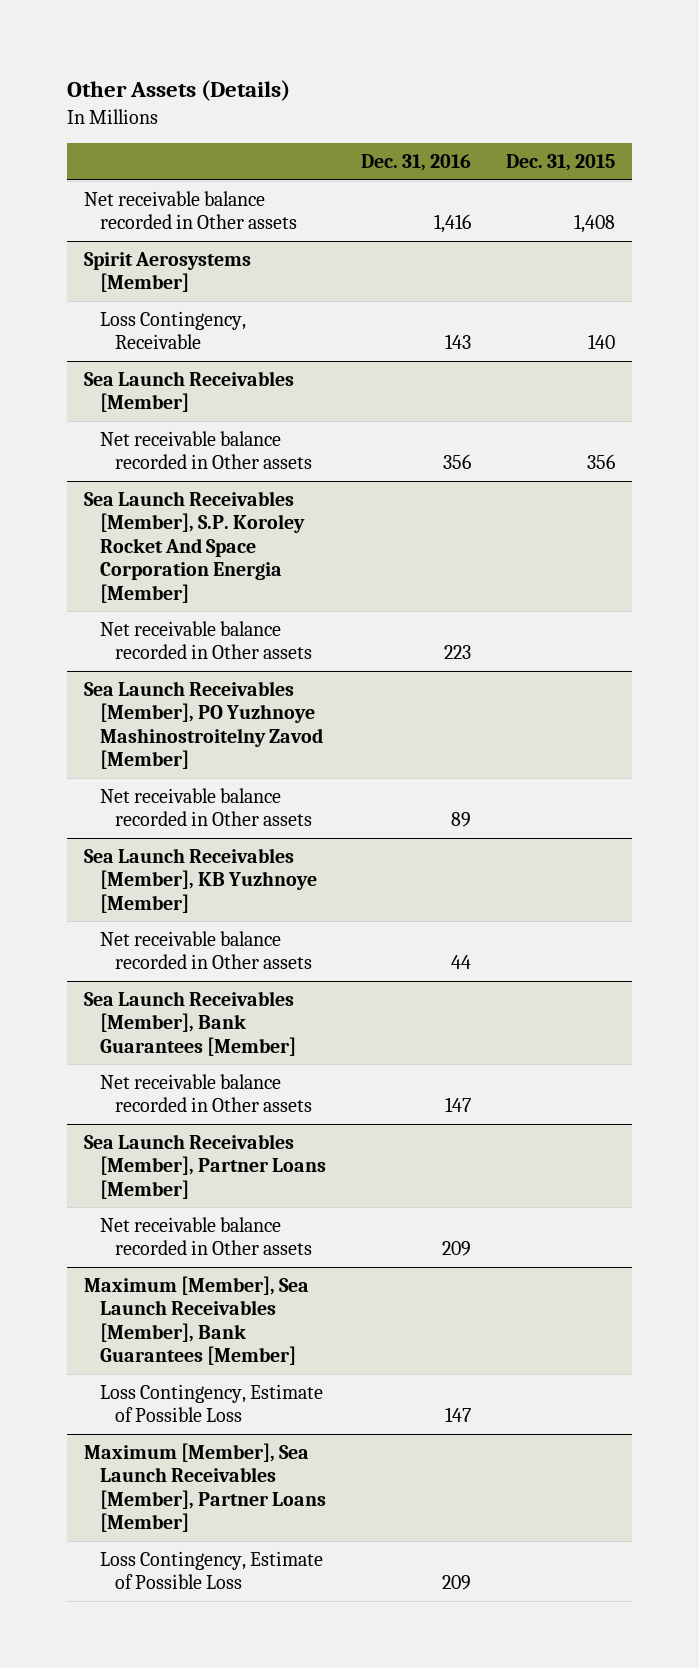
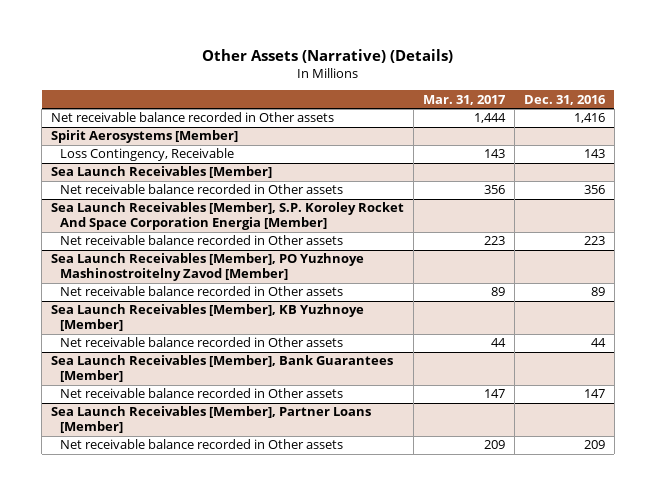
[66,80,290,102] Other Assets (Details) -> [201,48,453,63] Other Assets (Narrative) (Details)
[505,154,615,172] Dec. 31, 2015 -> none
none -> [422,94,506,105] Mar. 31, 2017
[84,1275,310,1366] Maximum [Member], Sea Launch Receivables [Member], Bank Guarantees [Member] -> none
[99,1383,323,1423] Loss Contingency, Estimate of Possible Loss -> none
[84,1442,326,1533] Maximum [Member], Sea Launch Receivables [Member], Partner Loans [Member] -> none
[99,1550,323,1590] Loss Contingency, Estimate of Possible Loss -> none

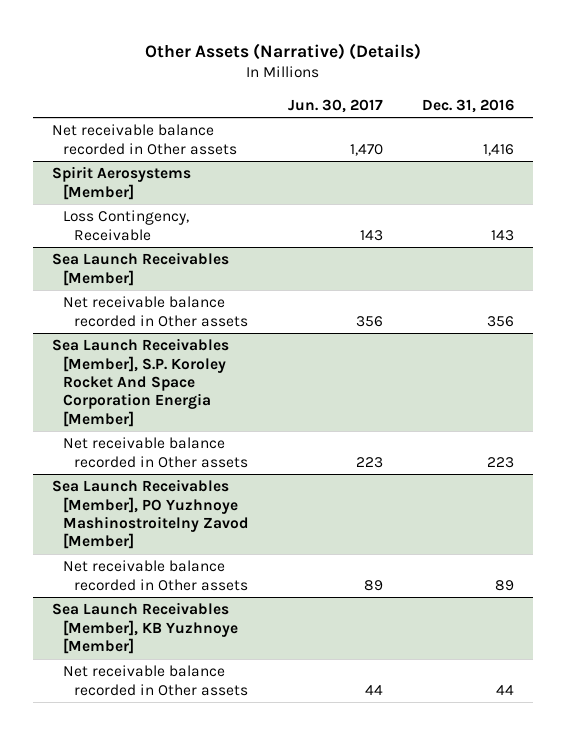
[422,94,506,105] Mar. 31, 2017 -> none
none -> [288,98,384,113] Jun. 30, 2017
[50,355,393,383] Sea Launch Receivables [Member], Bank Guarantees [Member] -> none
[59,388,343,399] Net receivable balance recorded in Other assets -> none
[50,406,371,434] Sea Launch Receivables [Member], Partner Loans [Member] -> none
[59,439,343,450] Net receivable balance recorded in Other assets -> none

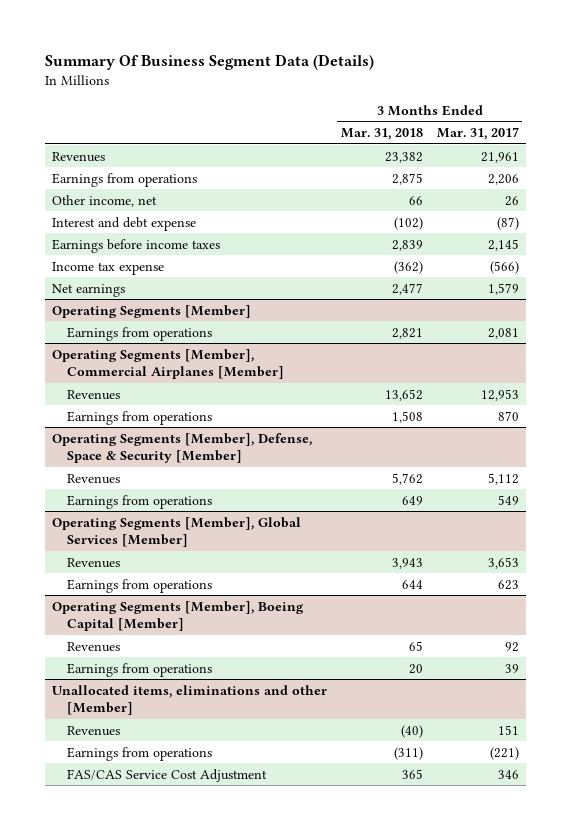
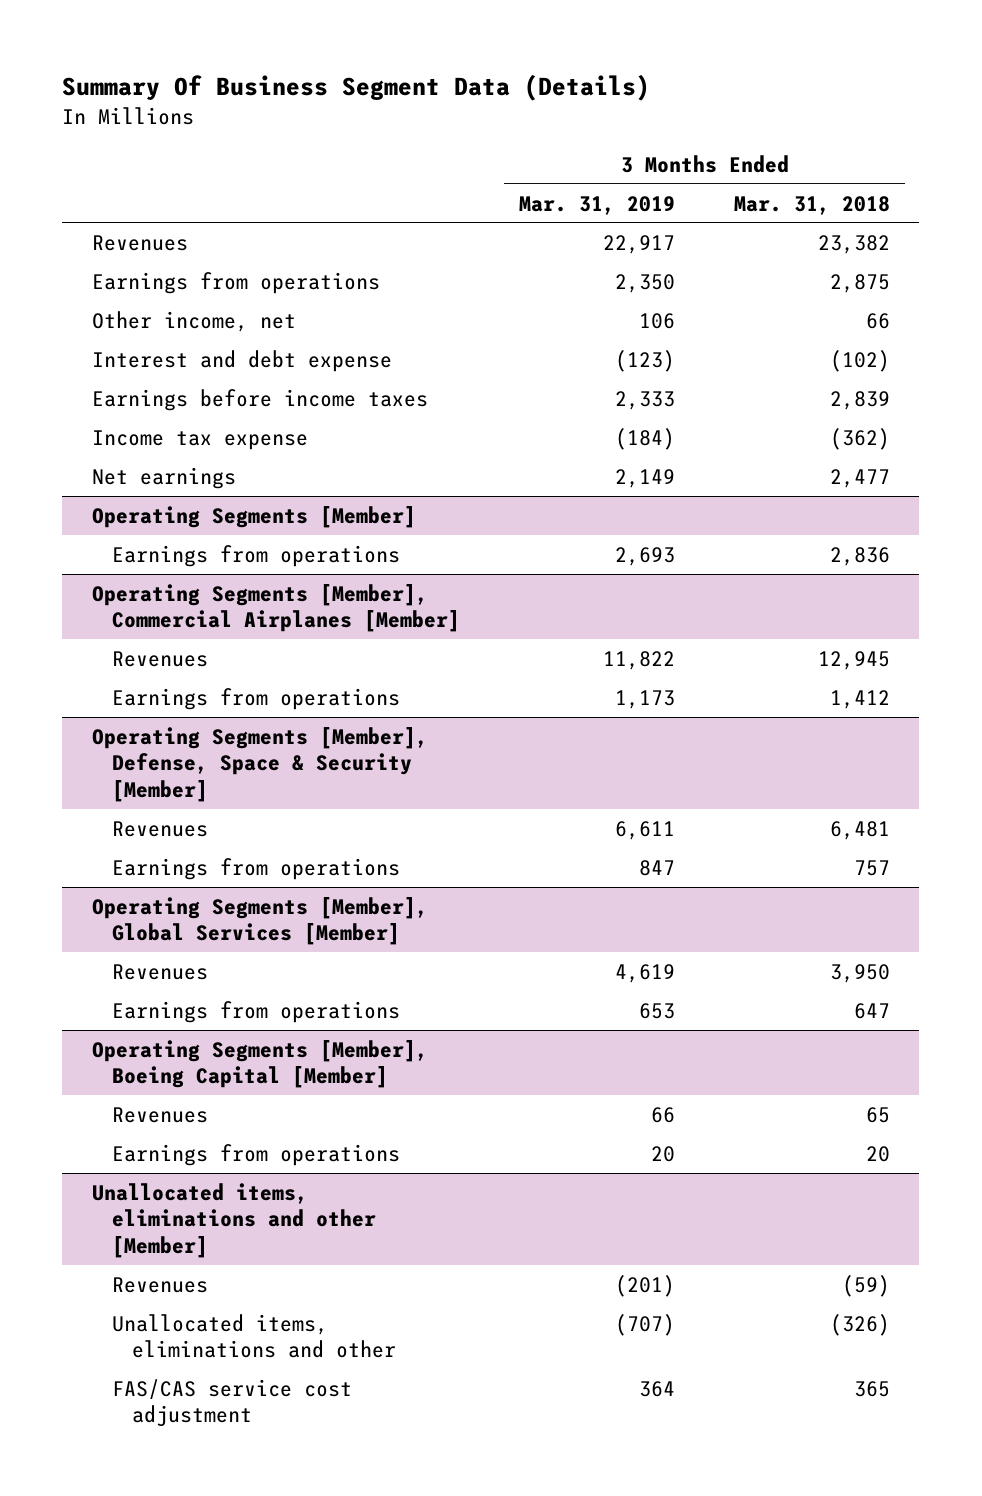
[436,126,519,140] Mar. 31, 2017 -> none
none -> [519,195,676,215] Mar. 31, 2019
[391,327,423,339] 2,821 -> [829,546,890,566] 2,836
[384,388,423,401] 13,652 -> [817,650,890,670] 12,945
[391,410,423,423] 1,508 -> [829,689,890,709] 1,412
[391,472,423,485] 5,762 -> [829,820,890,840] 6,481
[401,495,423,505] 649 -> [853,859,890,876] 757
[391,557,423,569] 3,943 -> [829,963,890,983] 3,950
[401,579,423,589] 644 -> [853,1002,890,1019] 647
[66,746,212,761] Earnings from operations -> none
[400,724,423,738] (40) -> [841,1274,890,1297] (59)
none -> [112,1313,397,1359] Unallocated items, eliminations and other
[66,768,267,782] FAS/CAS Service Cost Adjustment -> [112,1378,353,1428] FAS/CAS service cost adjustment

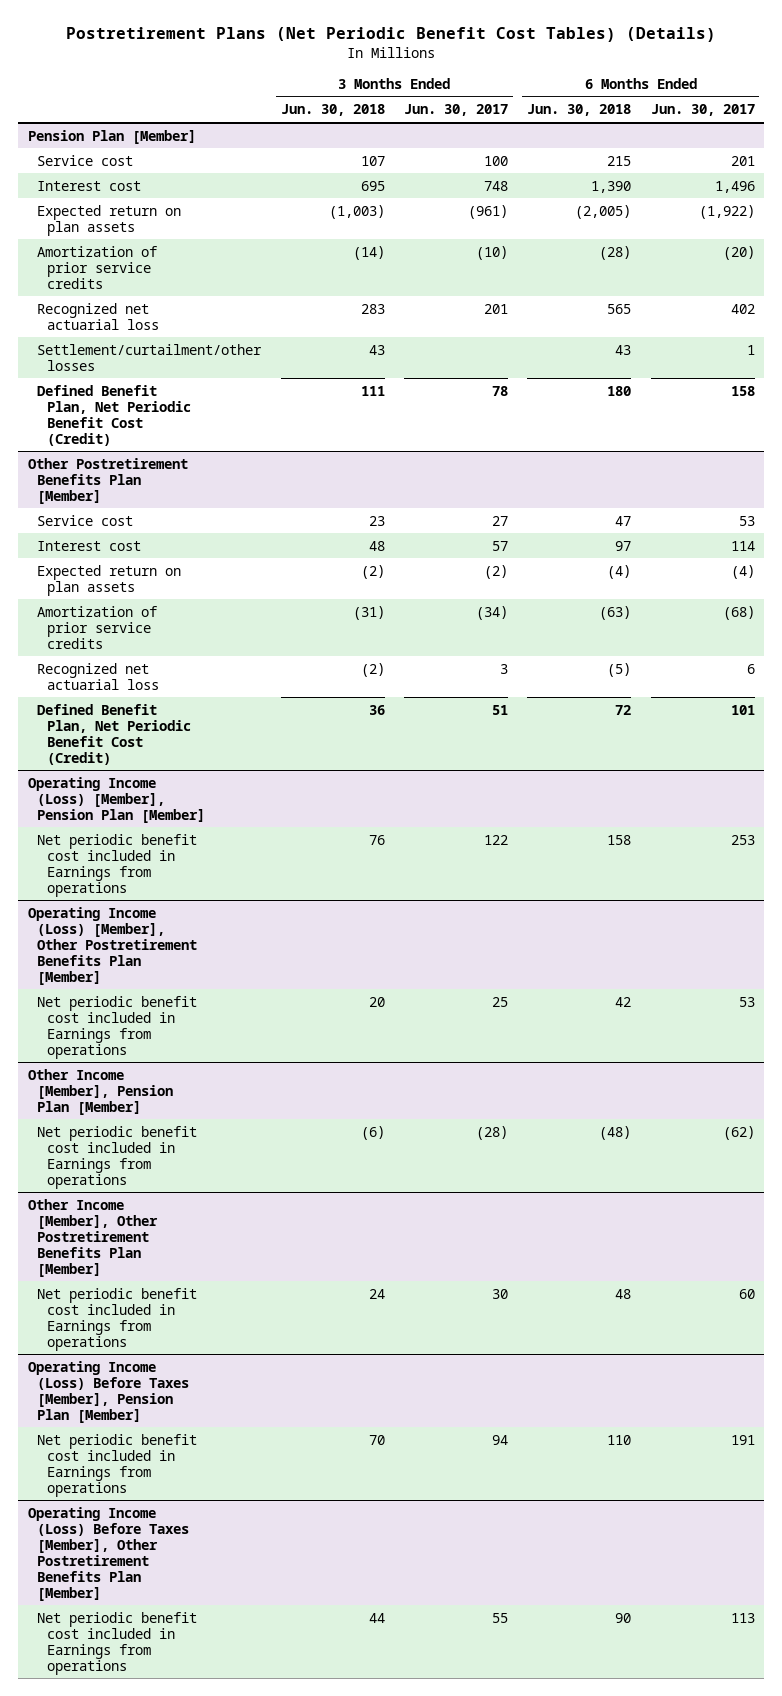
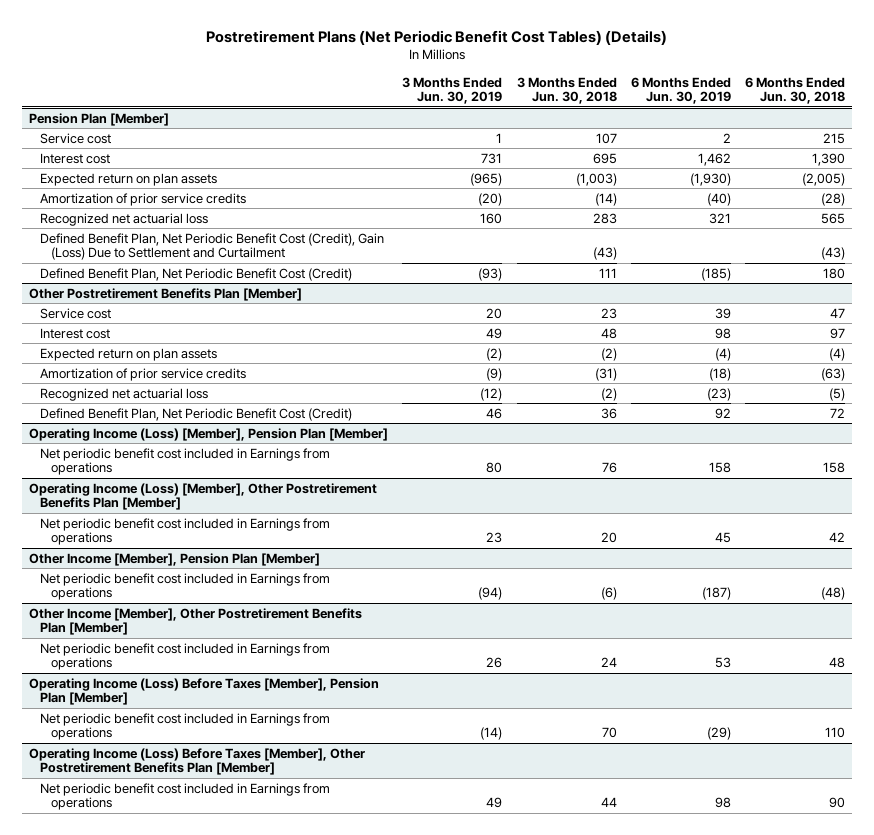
[404,104,509,117] Jun. 30, 2017 -> none
[650,104,755,117] Jun. 30, 2017 -> none
none -> [402,76,503,105] 3 Months Ended Jun. 30, 2019
none -> [630,76,731,105] 6 Months Ended Jun. 30, 2019
[37,343,263,371] Settlement/curtailment/other losses -> [40,232,385,261] Defined Benefit Plan, Net Periodic Benefit Cost (Credit), Gain (Loss) Due to Settlement and Curtailment
[368,344,385,355] 43 -> [592,247,617,261] (43)
[615,344,632,355] 43 -> [821,247,846,261] (43)

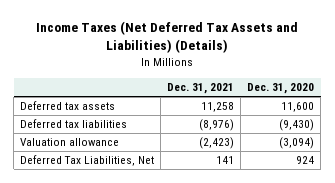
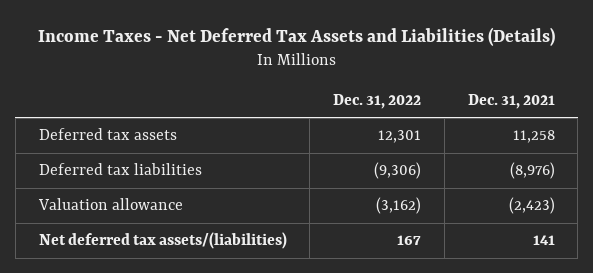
[36,21,299,54] Income Taxes (Net Deferred Tax Assets and Liabilities) (Details) -> [37,27,555,47] Income Taxes - Net Deferred Tax Assets and Liabilities (Details)
[247,83,315,95] Dec. 31, 2020 -> none
none -> [333,93,422,109] Dec. 31, 2022
[20,155,155,167] Deferred Tax Liabilities, Net -> [38,232,287,250] Net deferred tax assets/(liabilities)

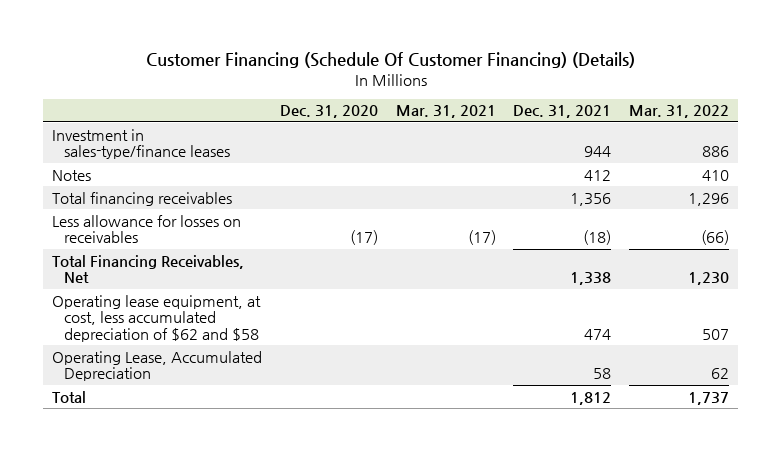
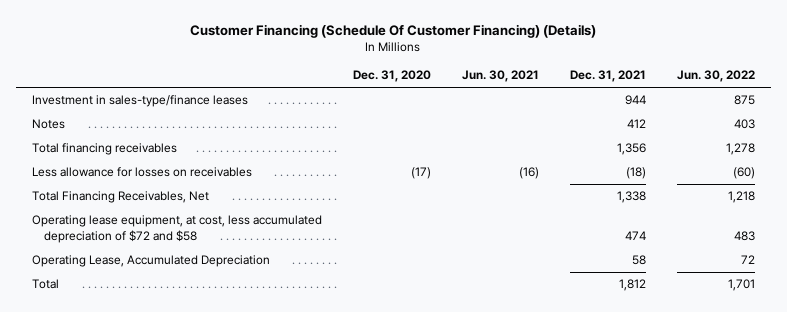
[395,105,496,119] Mar. 31, 2021 -> none
[629,105,730,119] Mar. 31, 2022 -> none
none -> [461,70,539,83] Jun. 30, 2021
none -> [677,70,756,83] Jun. 30, 2022
[51,294,261,342] Operating lease equipment, at cost, less accumulated depreciation of $62 and $58 -> [31,215,322,243] Operating lease equipment, at cost, less accumulated depreciation of $72 and $58

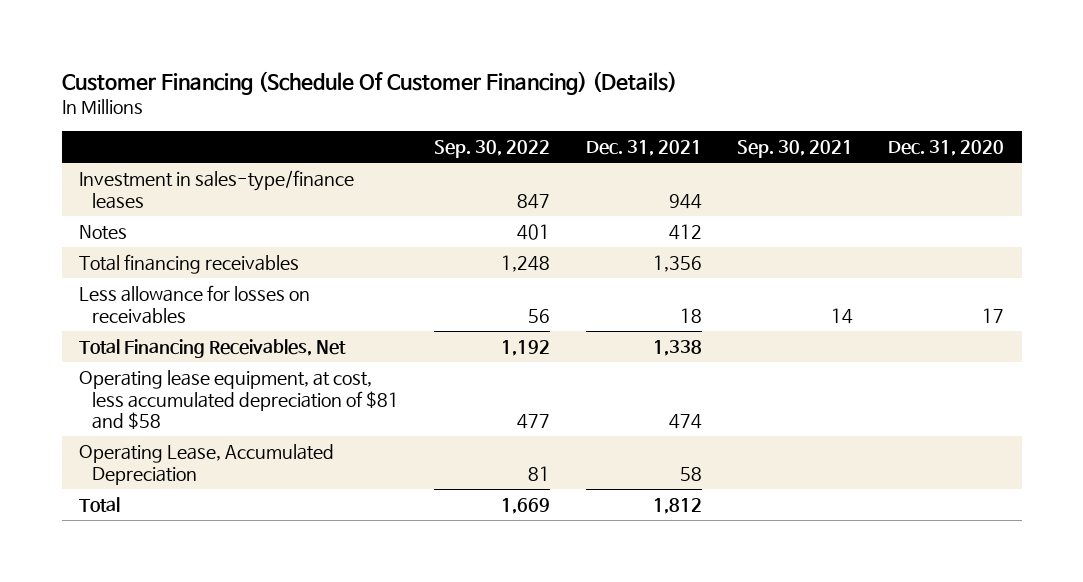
[461,70,539,83] Jun. 30, 2021 -> none
[677,70,756,83] Jun. 30, 2022 -> none
none -> [434,140,551,159] Sep. 30, 2022
none -> [736,140,853,159] Sep. 30, 2021
[410,167,431,180] (17) -> [982,307,1005,323] 17
[626,167,647,180] (18) -> [679,307,702,323] 18
[31,215,322,243] Operating lease equipment, at cost, less accumulated depreciation of $72 and $58 -> [79,369,400,430] Operating lease equipment, at cost, less accumulated depreciation of $81 and $58

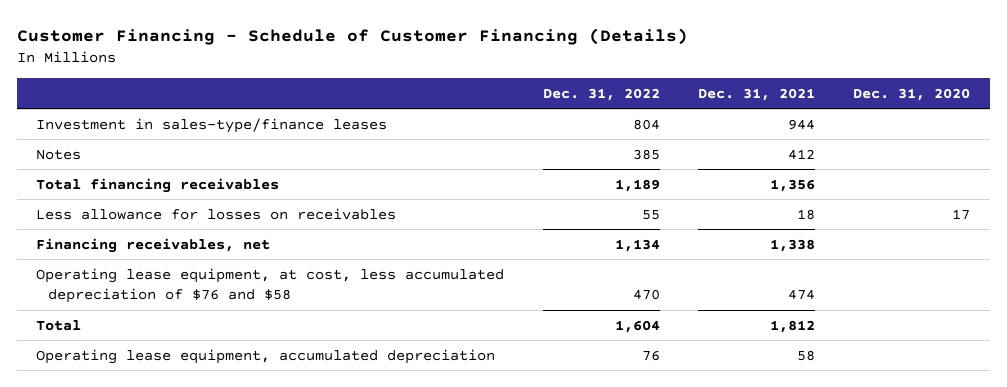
[61,71,677,96] Customer Financing (Schedule Of Customer Financing) (Details) -> [17,28,689,46] Customer Financing - Schedule of Customer Financing (Details)
[434,140,551,159] Sep. 30, 2022 -> none
[736,140,853,159] Sep. 30, 2021 -> none
none -> [542,87,660,101] Dec. 31, 2022
[79,443,335,485] Operating Lease, Accumulated Depreciation -> none
[79,338,347,358] Total Financing Receivables, Net -> [36,237,271,253] Financing receivables, net
[79,369,400,430] Operating lease equipment, at cost, less accumulated depreciation of $81 and $58 -> [36,267,505,304] Operating lease equipment, at cost, less accumulated depreciation of $76 and $58
none -> [36,348,496,364] Operating lease equipment, accumulated depreciation

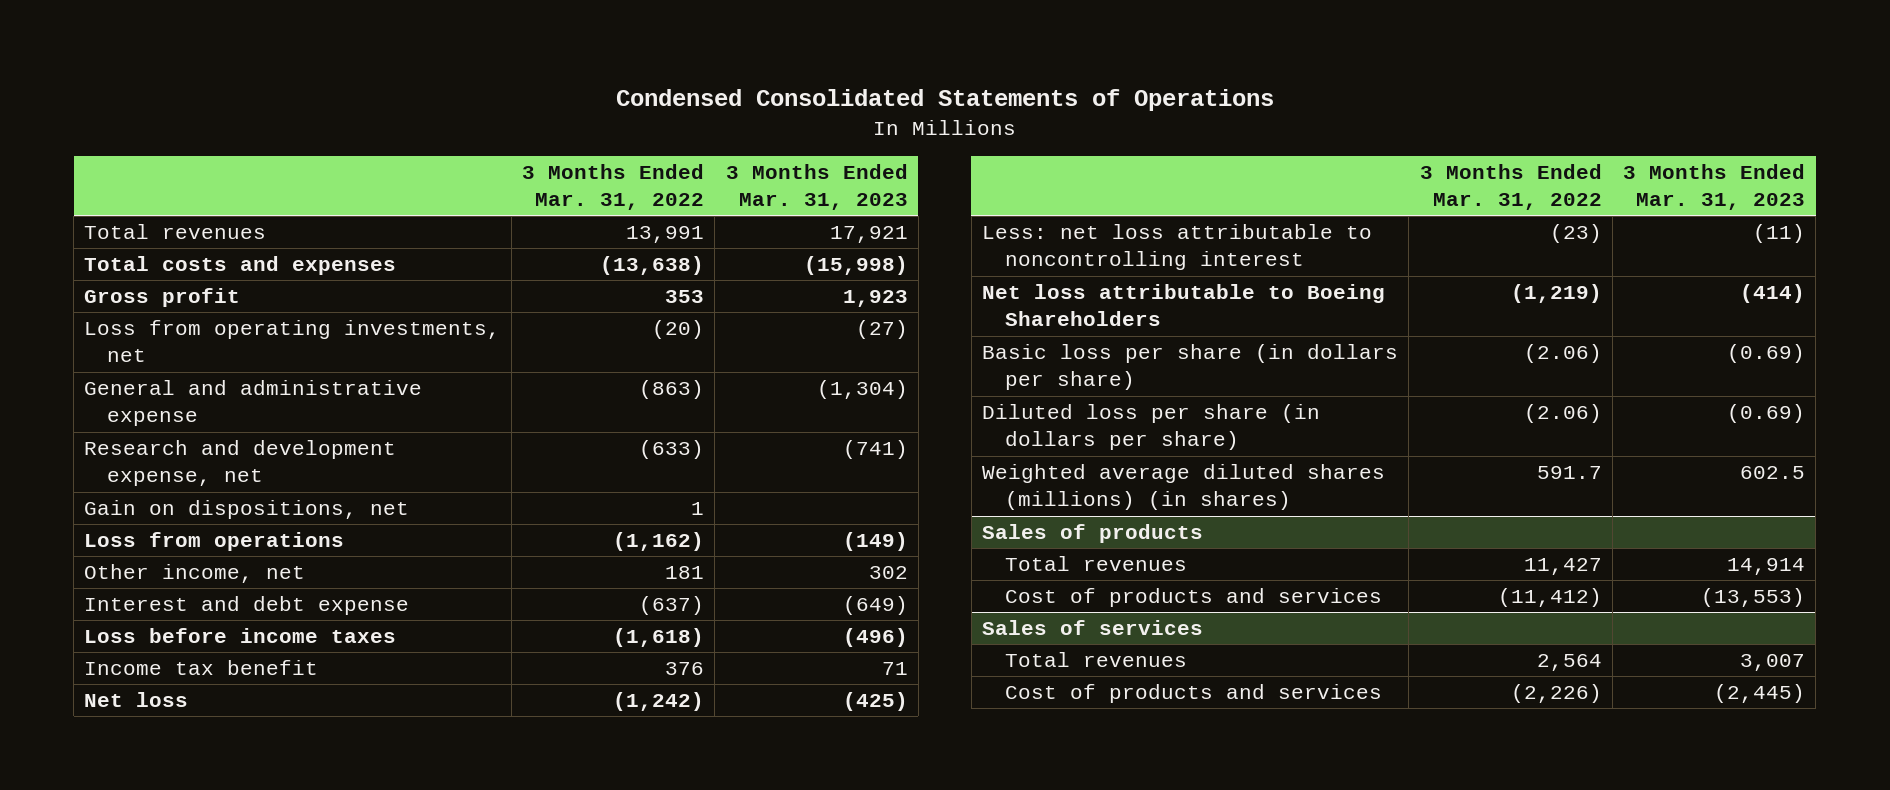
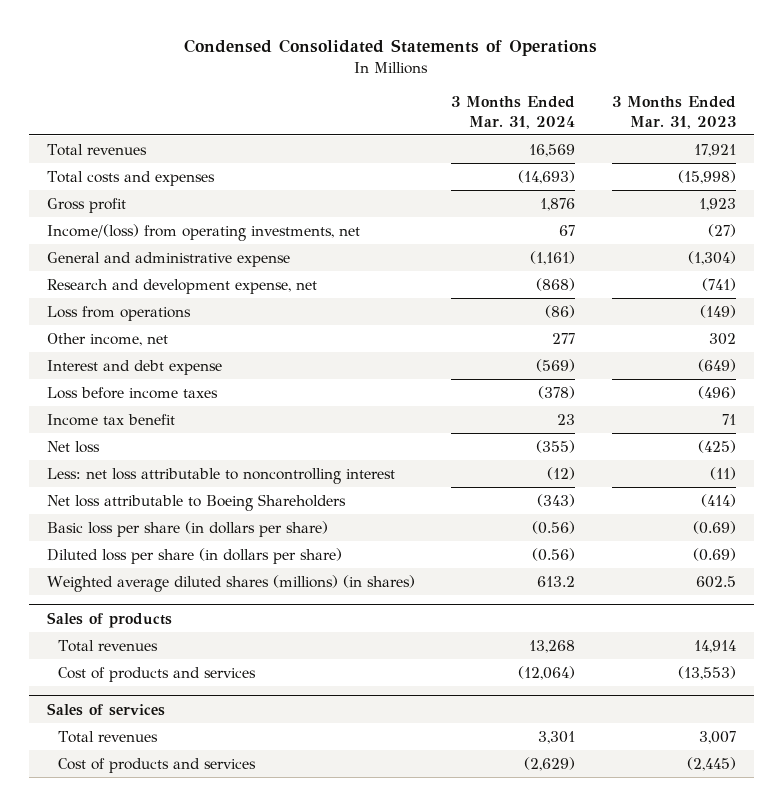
[522,163,705,210] 3 Months Ended Mar. 31, 2022 -> none
none -> [451,95,576,129] 3 Months Ended Mar. 31, 2024
[84,320,501,363] Loss from operating investments, net -> [46,223,360,241] Income/(loss) from operating investments, net
[84,500,410,520] Gain on dispositions, net -> none

